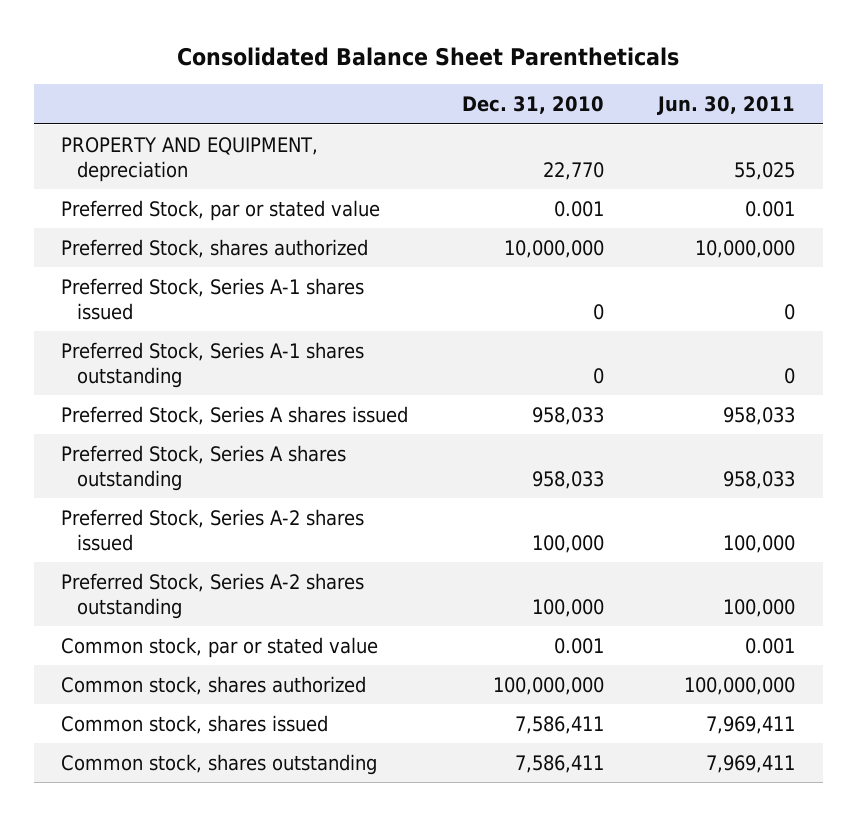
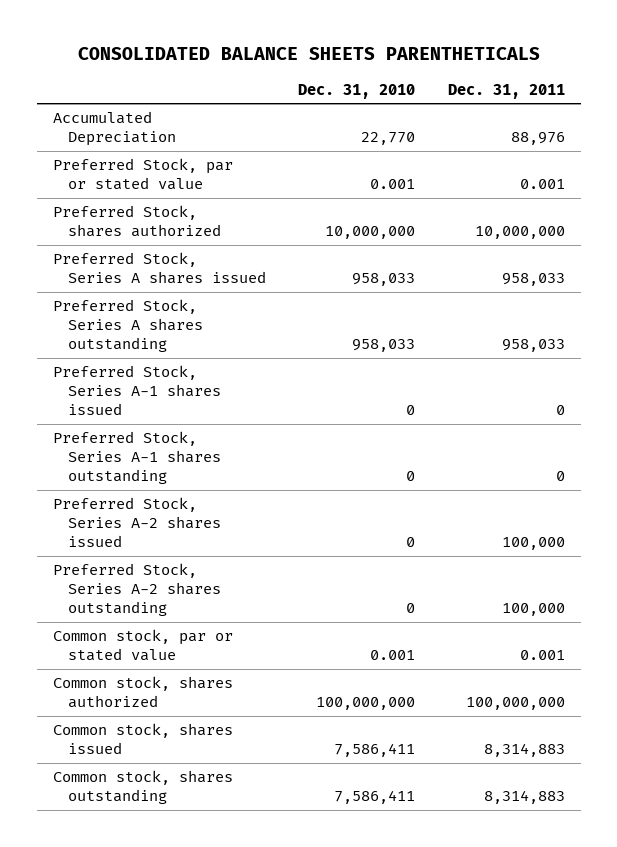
[177,46,680,66] Consolidated Balance Sheet Parentheticals -> [77,47,540,61] CONSOLIDATED BALANCE SHEETS PARENTHETICALS
[657,96,796,116] Jun. 30, 2011 -> none
none -> [447,83,565,99] Dec. 31, 2011
[61,136,319,182] PROPERTY AND EQUIPMENT, depreciation -> [52,111,176,147] Accumulated Depreciation
[61,277,365,320] Preferred Stock, Series A-1 shares issued -> [52,365,221,415] Preferred Stock, Series A-1 shares issued
[61,341,365,388] Preferred Stock, Series A-1 shares outstanding -> [52,431,221,484] Preferred Stock, Series A-1 shares outstanding
[532,534,605,553] 100,000 -> [406,536,416,547] 0
[532,598,605,617] 100,000 -> [406,602,416,613] 0

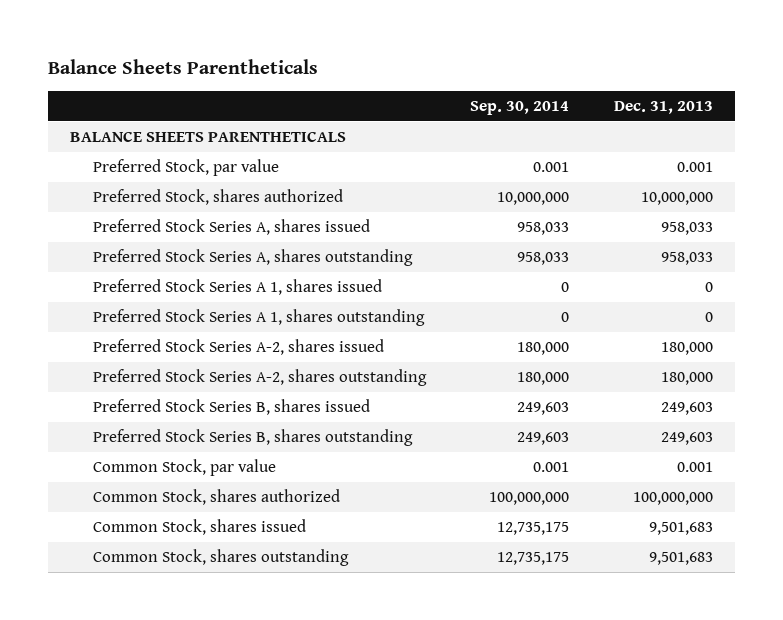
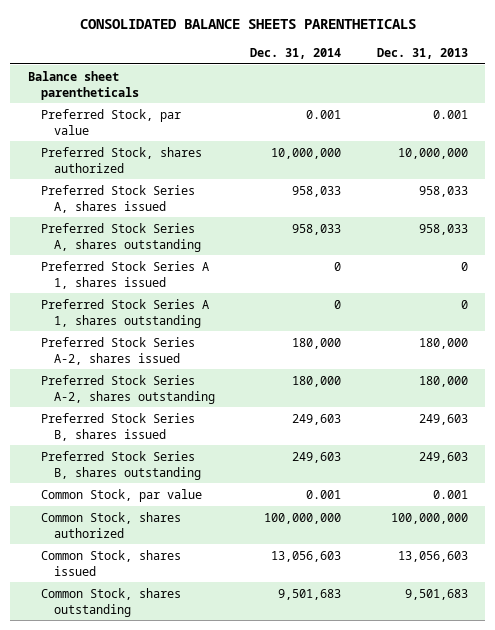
[47,59,318,75] Balance Sheets Parentheticals -> [79,18,416,29] CONSOLIDATED BALANCE SHEETS PARENTHETICALS
[470,100,570,115] Sep. 30, 2014 -> none
none -> [250,47,342,59] Dec. 31, 2014
[70,131,347,143] BALANCE SHEETS PARENTHETICALS -> [27,70,139,100] Balance sheet parentheticals
[648,522,713,536] 9,501,683 -> [397,550,468,562] 13,056,603

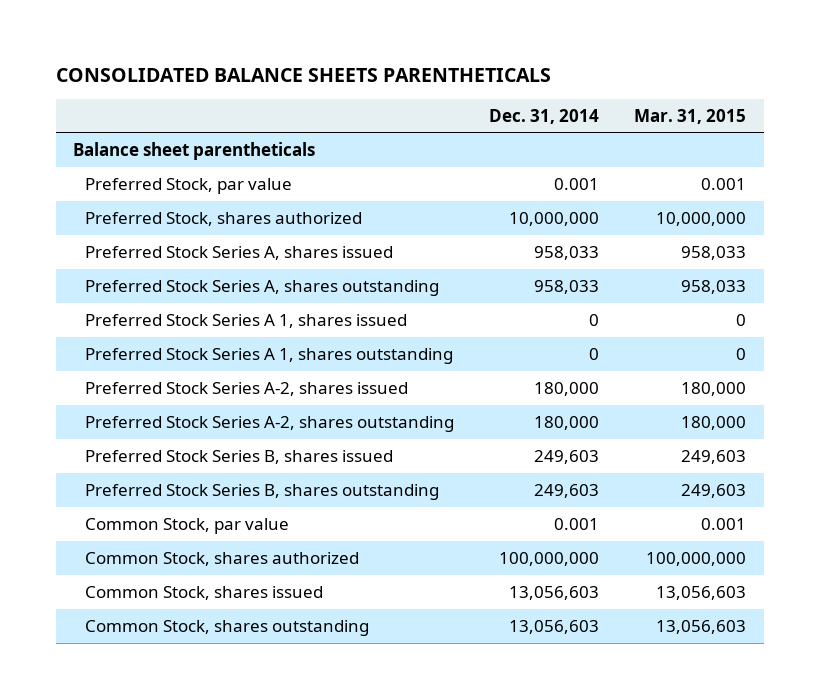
[376,47,468,59] Dec. 31, 2013 -> none
none -> [634,108,747,124] Mar. 31, 2015
[278,588,342,600] 9,501,683 -> [509,619,600,634] 13,056,603

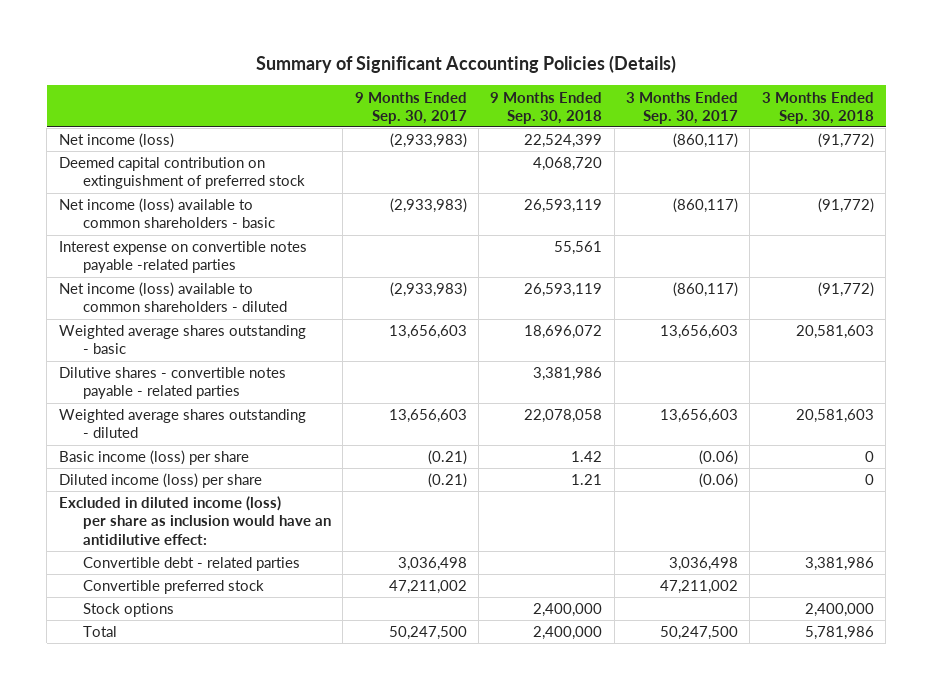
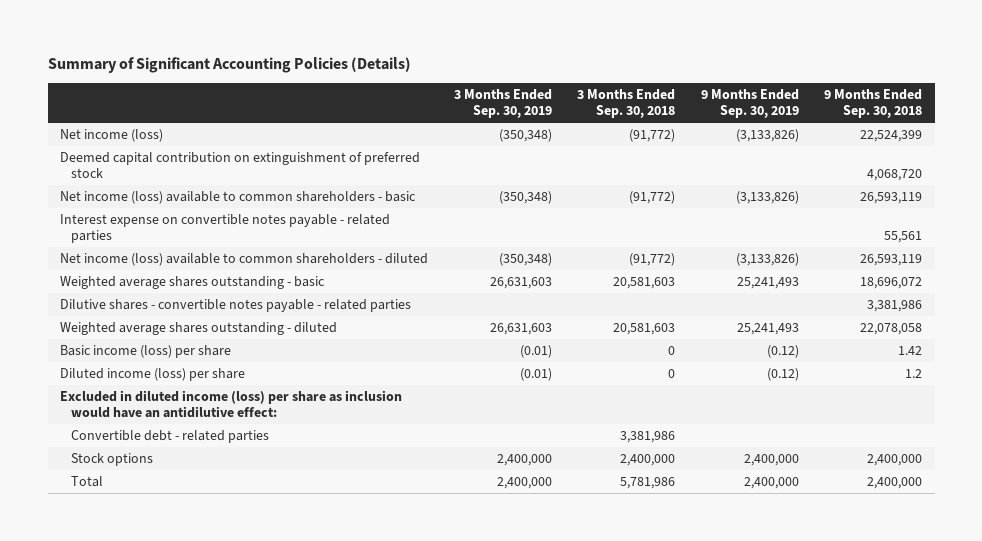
[354,91,467,124] 9 Months Ended Sep. 30, 2017 -> none
[626,91,739,124] 3 Months Ended Sep. 30, 2017 -> none
none -> [453,89,552,118] 3 Months Ended Sep. 30, 2019
none -> [700,89,799,118] 9 Months Ended Sep. 30, 2019
[58,241,307,274] Interest expense on convertible notes payable -related parties -> [60,214,391,244] Interest expense on convertible notes payable - related parties
[571,474,603,486] 1.21 -> [905,369,923,379] 1.2
[82,580,264,595] Convertible preferred stock -> none

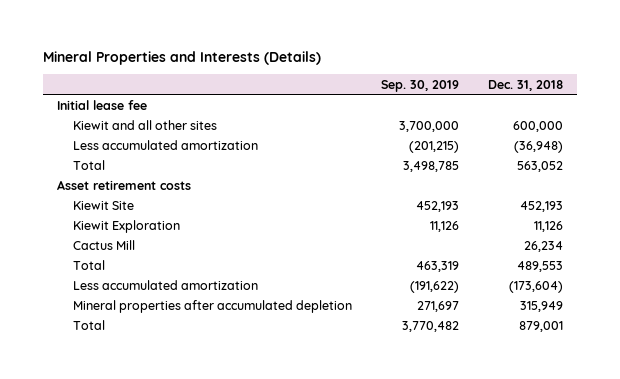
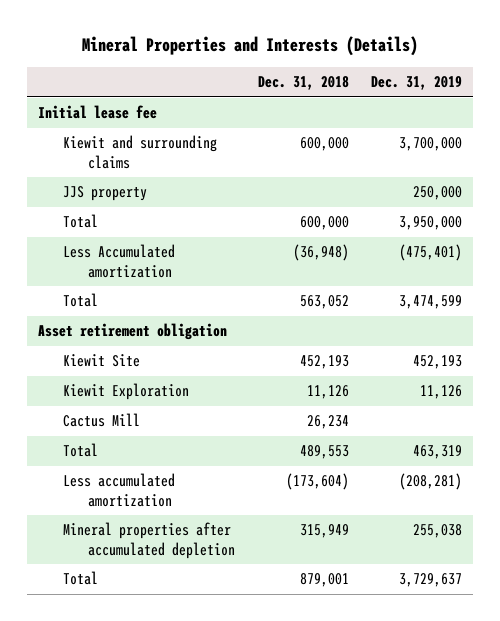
[381,79,460,92] Sep. 30, 2019 -> none
none -> [371,76,463,91] Dec. 31, 2019
[73,120,218,131] Kiewit and all other sites -> none
none -> [63,135,218,169] Kiewit and surrounding claims
none -> [63,186,148,202] JJS property
none -> [63,214,99,229] Total
[73,140,259,151] Less accumulated amortization -> [63,244,176,278] Less Accumulated amortization
[57,180,192,191] Asset retirement costs -> [38,323,228,341] Asset retirement obligation

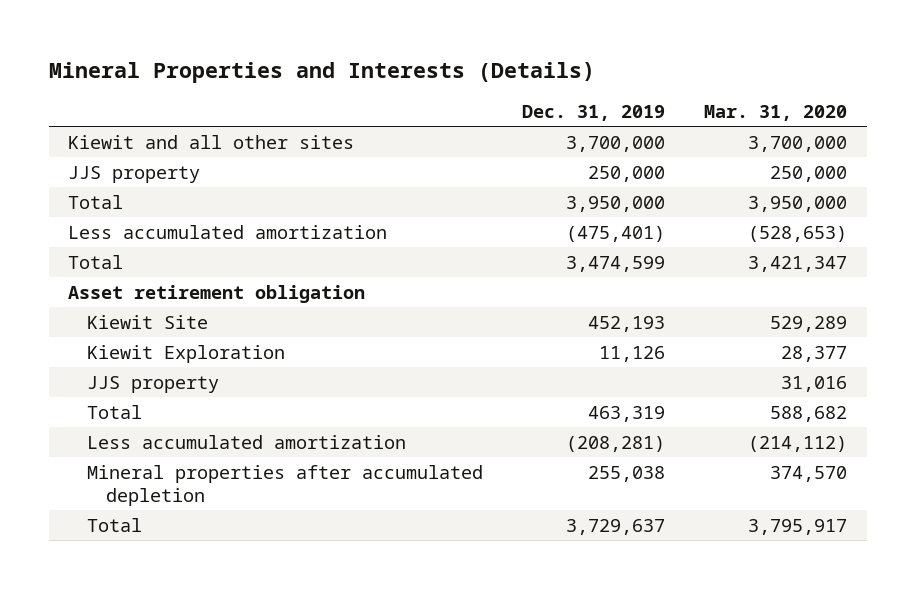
[257,76,349,91] Dec. 31, 2018 -> none
none -> [704,104,848,121] Mar. 31, 2020
[38,105,158,120] Initial lease fee -> none
[63,135,218,169] Kiewit and surrounding claims -> [68,134,355,149] Kiewit and all other sites
[63,244,176,278] Less Accumulated amortization -> [68,224,388,239] Less accumulated amortization
[63,413,141,428] Cactus Mill -> [86,375,219,393] JJS property

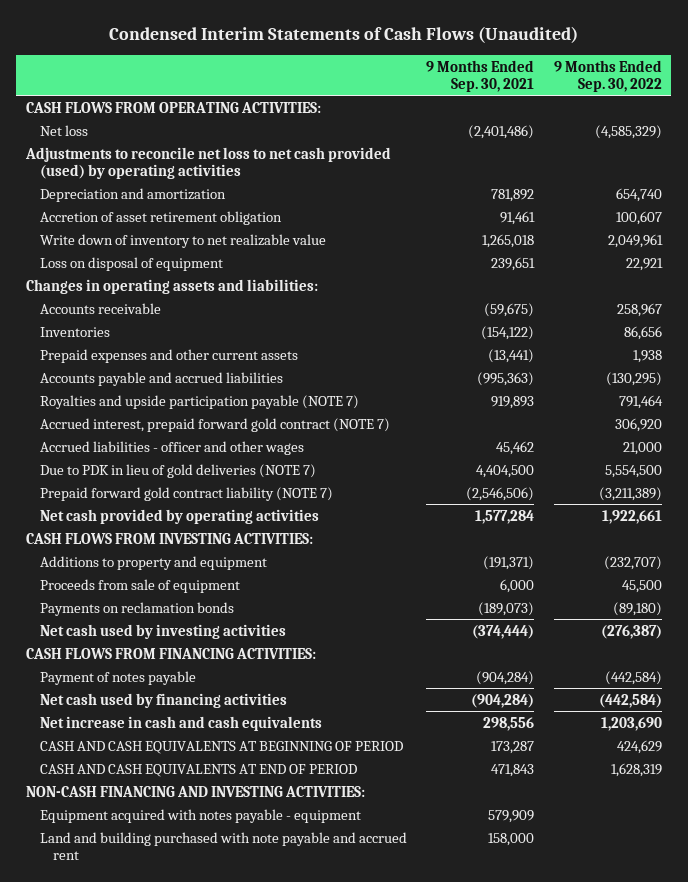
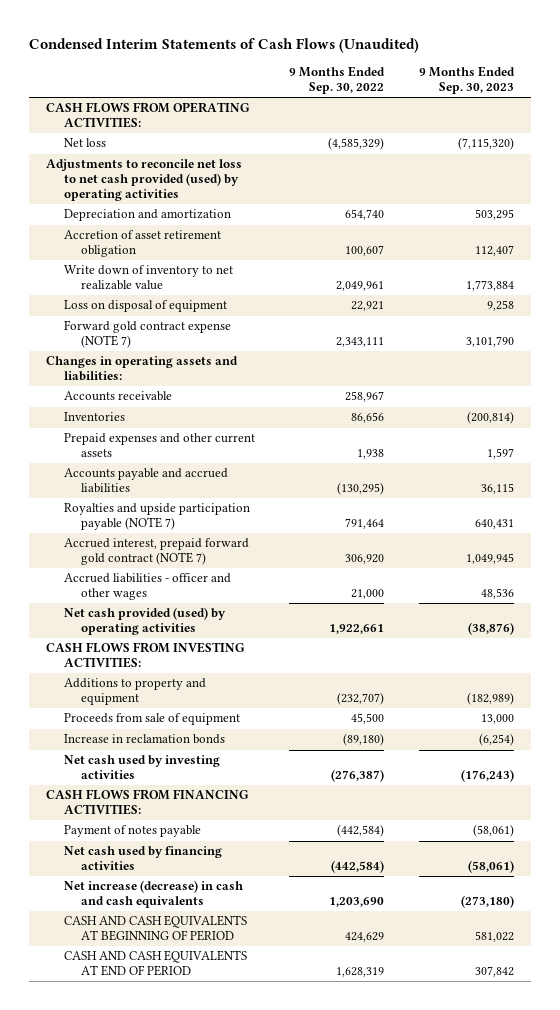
[426,59,535,92] 9 Months Ended Sep. 30, 2021 -> none
none -> [418,66,515,95] 9 Months Ended Sep. 30, 2023
none -> [63,320,231,349] Forward gold contract expense (NOTE 7)
[39,463,316,478] Due to PDK in lieu of gold deliveries (NOTE 7) -> none
[39,486,333,501] Prepaid forward gold contract liability (NOTE 7) -> none
[39,508,319,524] Net cash provided by operating activities -> [63,607,226,636] Net cash provided (used) by operating activities
[39,601,234,616] Payments on reclamation bonds -> [63,734,225,745] Increase in reclamation bonds
[39,715,322,731] Net increase in cash and cash equivalents -> [63,880,243,909] Net increase (decrease) in cash and cash equivalents
[26,785,366,797] NON-CASH FINANCING AND INVESTING ACTIVITIES: -> none
[39,808,361,823] Equipment acquired with notes payable - equipment -> none
[39,831,407,860] Land and building purchased with note payable and accrued rent -> none

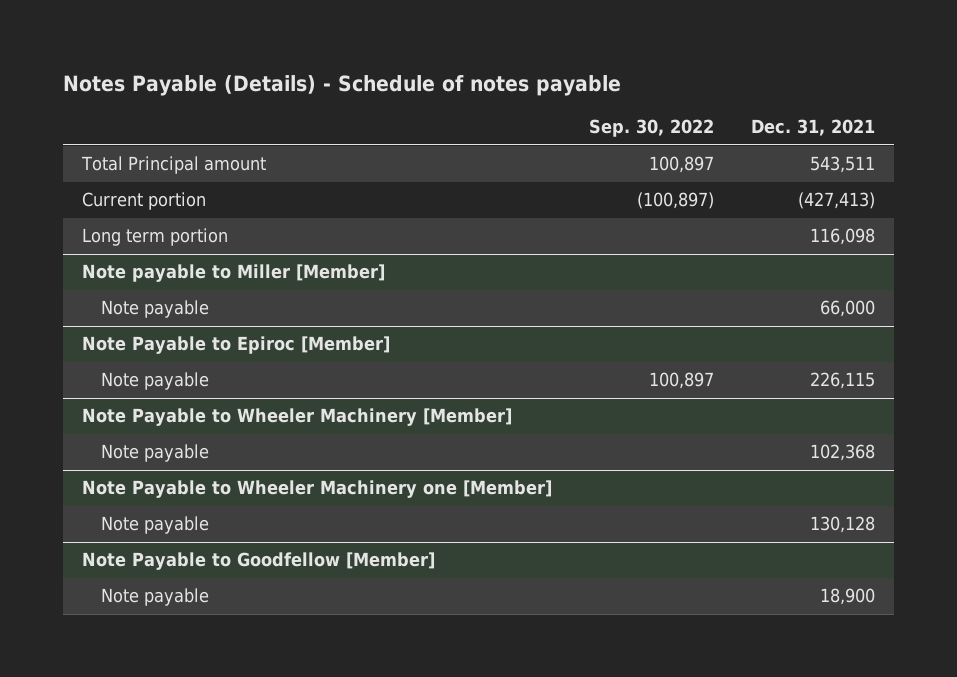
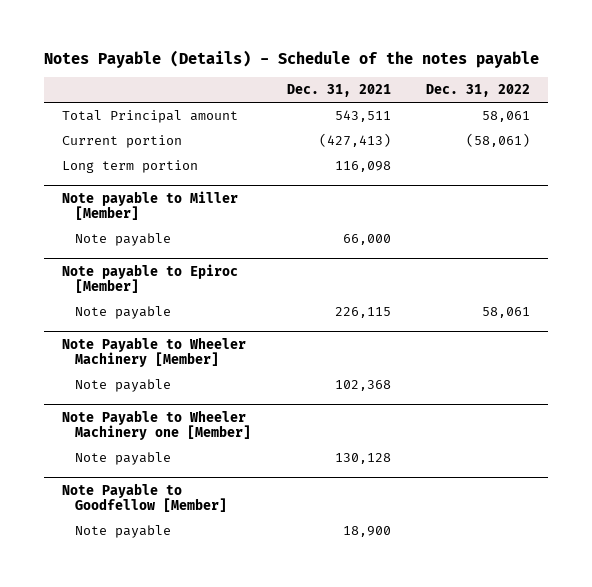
[63,75,622,97] Notes Payable (Details) - Schedule of notes payable -> [43,50,539,69] Notes Payable (Details) - Schedule of the notes payable
[588,119,714,138] Sep. 30, 2022 -> none
none -> [426,84,531,98] Dec. 31, 2022
[81,336,390,355] Note Payable to Epiroc [Member] -> [61,263,238,294] Note payable to Epiroc [Member]

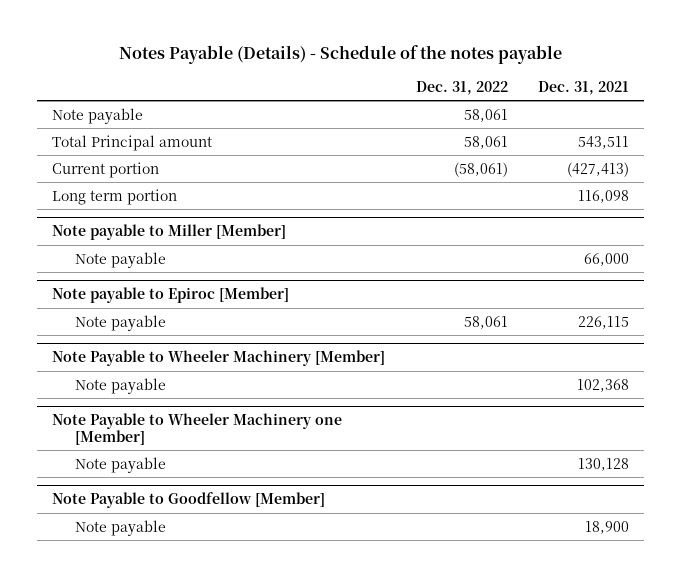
none -> [52,107,144,124] Note payable

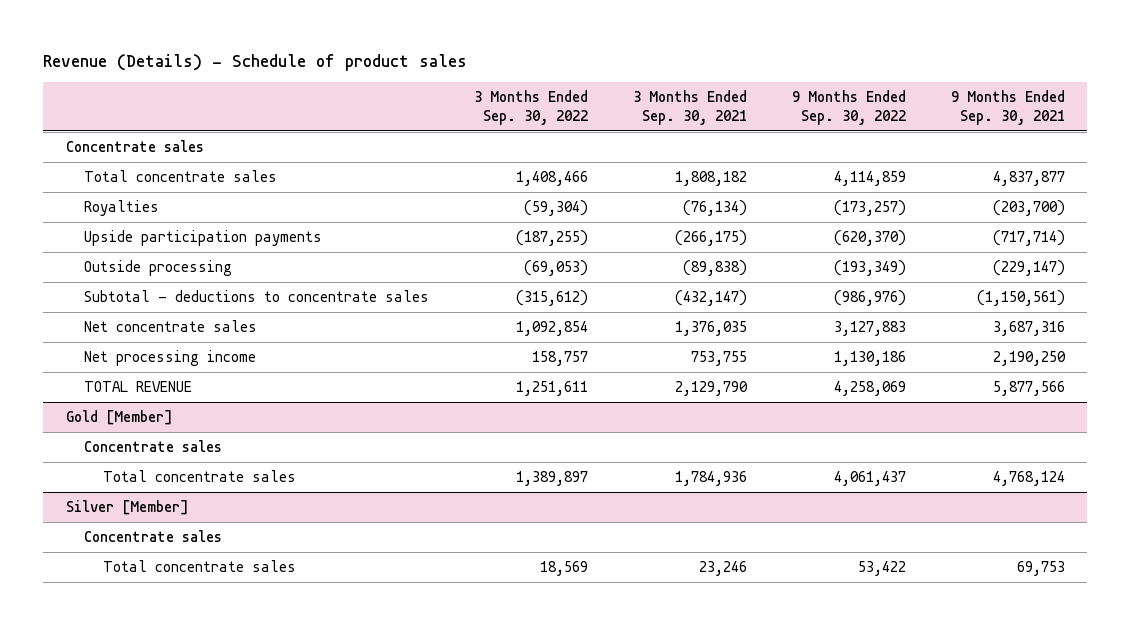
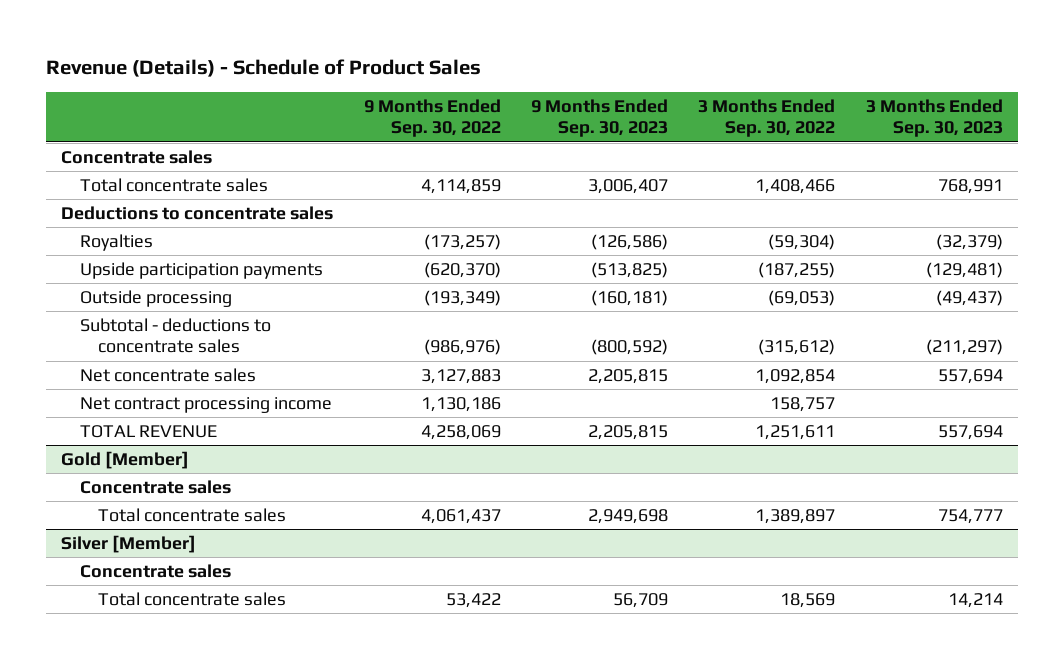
[43,53,468,71] Revenue (Details) - Schedule of product sales -> [46,59,482,78] Revenue (Details) - Schedule of Product Sales
[633,89,748,125] 3 Months Ended Sep. 30, 2021 -> none
[950,89,1065,125] 9 Months Ended Sep. 30, 2021 -> none
none -> [531,98,669,138] 9 Months Ended Sep. 30, 2023
none -> [865,98,1003,138] 3 Months Ended Sep. 30, 2023
none -> [61,205,334,220] Deductions to concentrate sales
[84,350,257,367] Net processing income -> [79,396,332,413] Net contract processing income

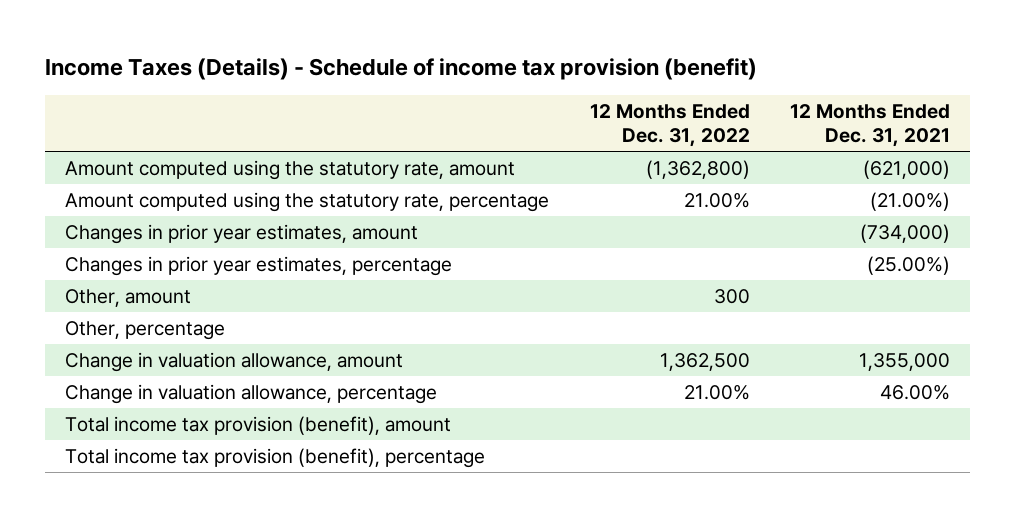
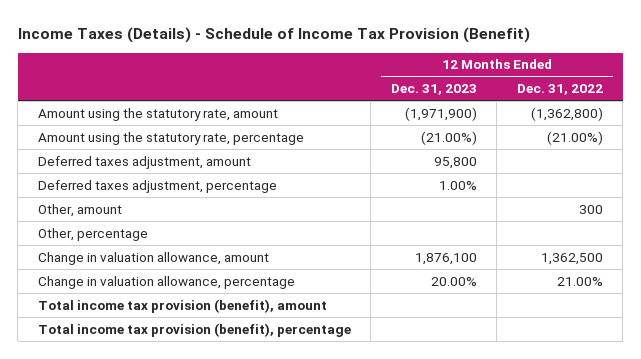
[45,58,758,81] Income Taxes (Details) - Schedule of income tax provision (benefit) -> [17,26,530,43] Income Taxes (Details) - Schedule of Income Tax Provision (Benefit)
[790,104,951,147] 12 Months Ended Dec. 31, 2021 -> none
none -> [390,84,477,96] Dec. 31, 2023
[65,256,453,277] Changes in prior year estimates, percentage -> none
[65,160,516,181] Amount computed using the statutory rate, amount -> [37,107,278,121] Amount using the statutory rate, amount
[65,192,550,213] Amount computed using the statutory rate, percentage -> [37,131,304,145] Amount using the statutory rate, percentage
[683,193,750,209] 21.00% -> [546,130,603,145] (21.00%)
[65,224,419,245] Changes in prior year estimates, amount -> [37,155,251,169] Deferred taxes adjustment, amount
none -> [37,179,277,193] Deferred taxes adjustment, percentage

